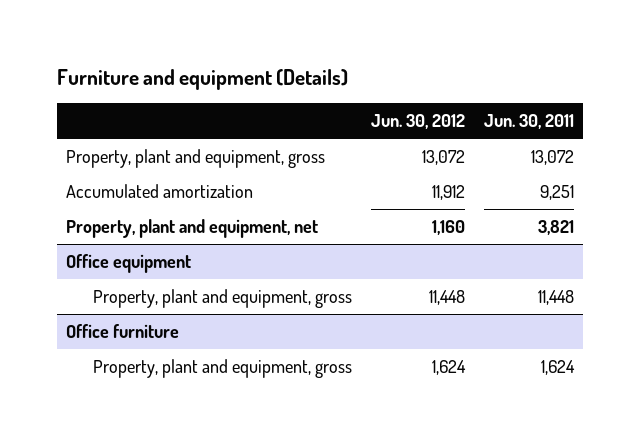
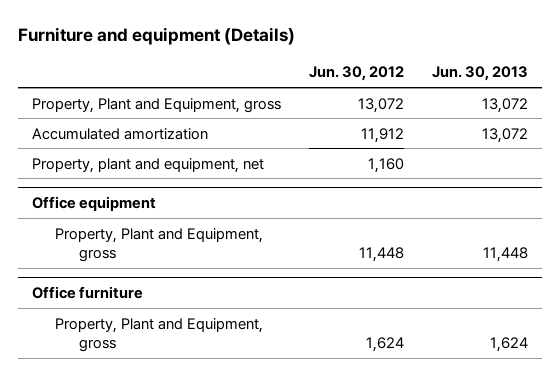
[483,114,574,130] Jun. 30, 2011 -> none
none -> [432,66,529,82] Jun. 30, 2013
[66,149,326,169] Property, plant and equipment, gross -> [31,97,281,113] Property, Plant and Equipment, gross
[92,289,352,309] Property, plant and equipment, gross -> [55,227,264,262] Property, Plant and Equipment, gross
[92,359,352,379] Property, plant and equipment, gross -> [55,317,264,352] Property, Plant and Equipment, gross

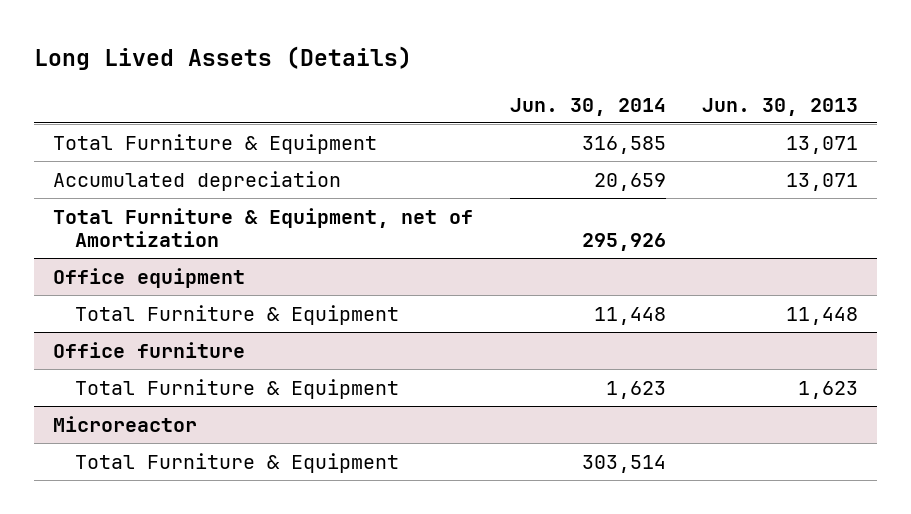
[17,27,295,46] Furniture and equipment (Details) -> [34,45,413,70] Long Lived Assets (Details)
[309,66,405,82] Jun. 30, 2012 -> none
none -> [509,97,666,116] Jun. 30, 2014
[31,97,281,113] Property, Plant and Equipment, gross -> none
none -> [52,133,377,154] Total Furniture & Equipment
[31,127,208,140] Accumulated amortization -> [52,170,341,191] Accumulated depreciation
[482,127,529,143] 13,072 -> [786,172,859,191] 13,071
[31,157,264,173] Property, plant and equipment, net -> [52,207,473,248] Total Furniture & Equipment, net of Amortization
[55,227,264,262] Property, Plant and Equipment, gross -> [74,304,399,325] Total Furniture & Equipment
[55,317,264,352] Property, Plant and Equipment, gross -> none
none -> [74,378,399,399] Total Furniture & Equipment
none -> [52,415,197,432] Microreactor
none -> [74,452,399,473] Total Furniture & Equipment

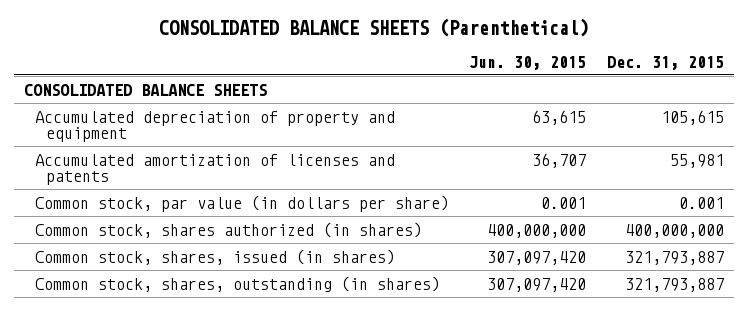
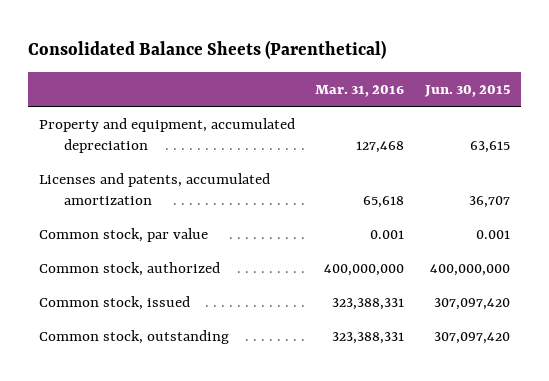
[158,17,589,37] CONSOLIDATED BALANCE SHEETS (Parenthetical) -> [28,39,387,59] Consolidated Balance Sheets (Parenthetical)
[606,55,724,70] Dec. 31, 2015 -> none
none -> [315,84,405,97] Mar. 31, 2016
[23,83,267,96] CONSOLIDATED BALANCE SHEETS -> none
[34,110,395,143] Accumulated depreciation of property and equipment -> [38,117,295,153] Property and equipment, accumulated depreciation
[34,153,395,186] Accumulated amortization of licenses and patents -> [38,172,270,205] Licenses and patents, accumulated amortization
[34,194,449,212] Common stock, par value (in dollars per share) -> [38,227,208,242] Common stock, par value
[34,221,422,238] Common stock, shares authorized (in shares) -> [38,261,220,276] Common stock, authorized
[34,248,395,265] Common stock, shares, issued (in shares) -> [38,295,190,310] Common stock, issued
[34,275,440,292] Common stock, shares, outstanding (in shares) -> [38,329,229,344] Common stock, outstanding

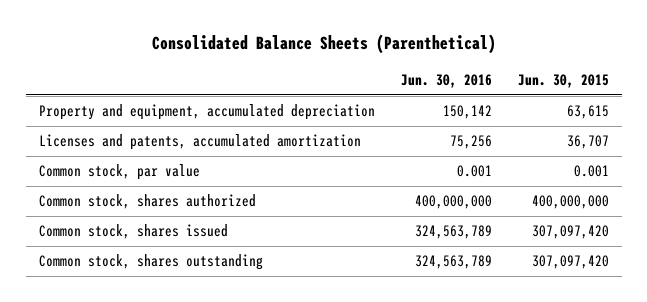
[315,84,405,97] Mar. 31, 2016 -> none
none -> [400,73,492,88] Jun. 30, 2016
[38,261,220,276] Common stock, authorized -> [38,194,256,210] Common stock, shares authorized
[38,295,190,310] Common stock, issued -> [38,224,228,240] Common stock, shares issued
[38,329,229,344] Common stock, outstanding -> [38,254,263,271] Common stock, shares outstanding

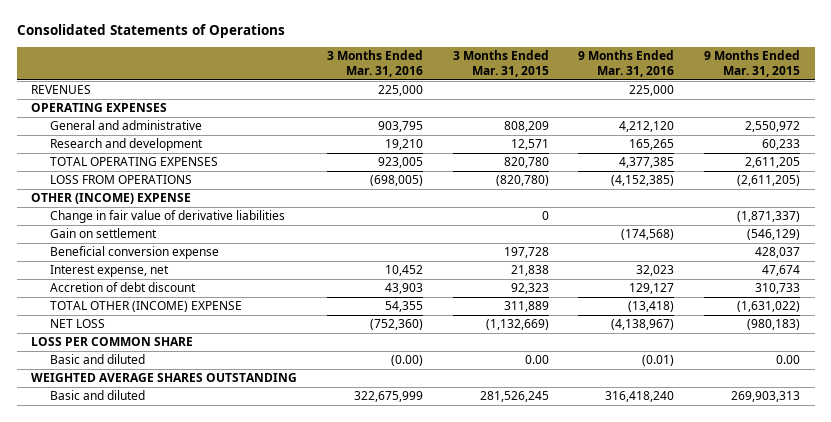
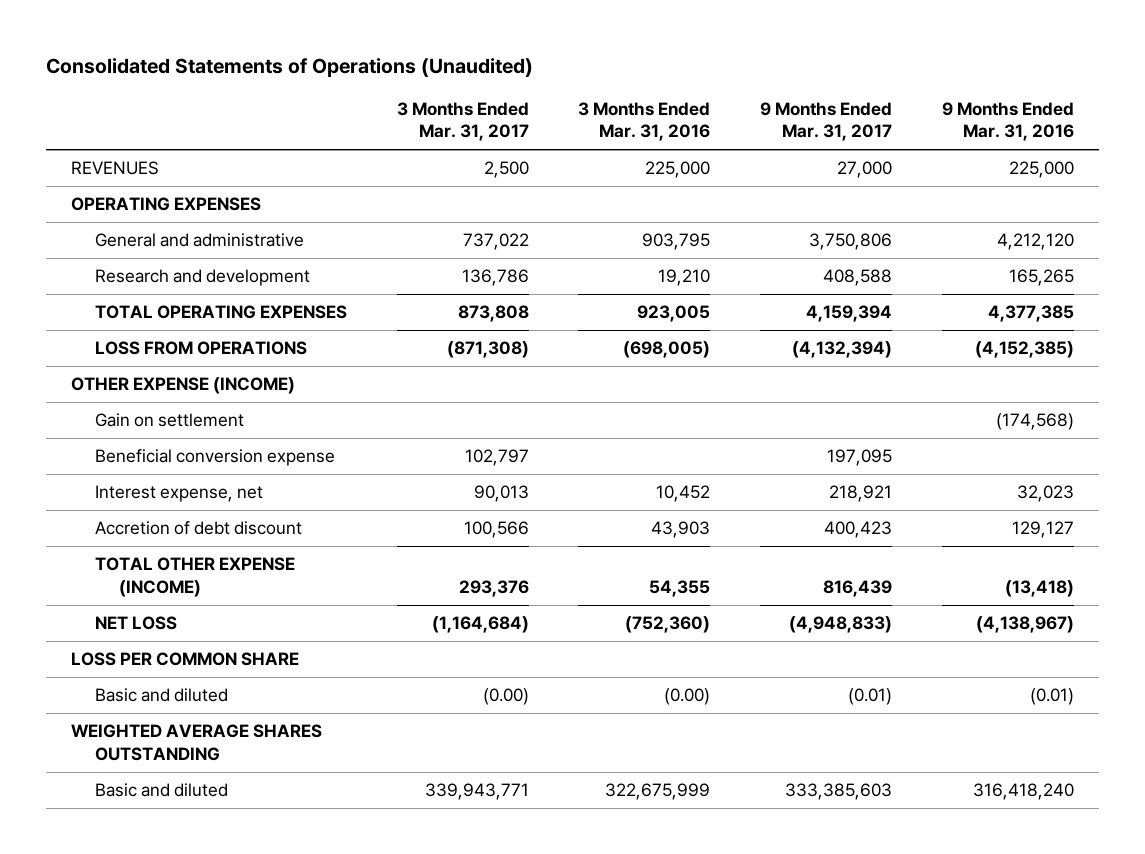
[16,24,285,39] Consolidated Statements of Operations -> [45,58,533,78] Consolidated Statements of Operations (Unaudited)
[452,50,549,77] 3 Months Ended Mar. 31, 2015 -> none
[703,50,800,77] 9 Months Ended Mar. 31, 2015 -> none
none -> [396,101,529,142] 3 Months Ended Mar. 31, 2017
none -> [760,101,893,142] 9 Months Ended Mar. 31, 2017
[50,210,286,224] Change in fair value of derivative liabilities -> none
[31,193,192,205] OTHER (INCOME) EXPENSE -> [70,377,295,395] OTHER EXPENSE (INCOME)
[50,301,243,313] TOTAL OTHER (INCOME) EXPENSE -> [94,557,295,597] TOTAL OTHER EXPENSE (INCOME)

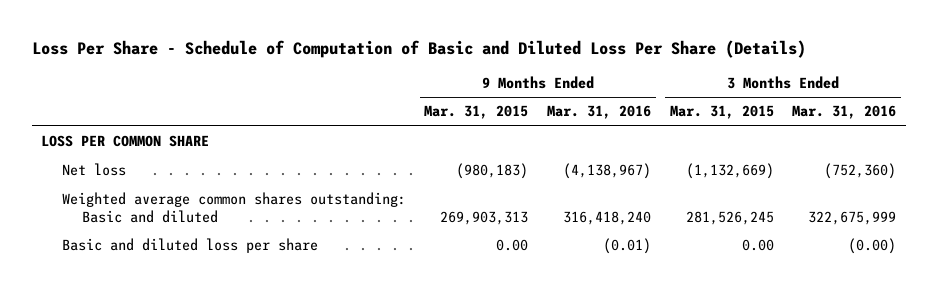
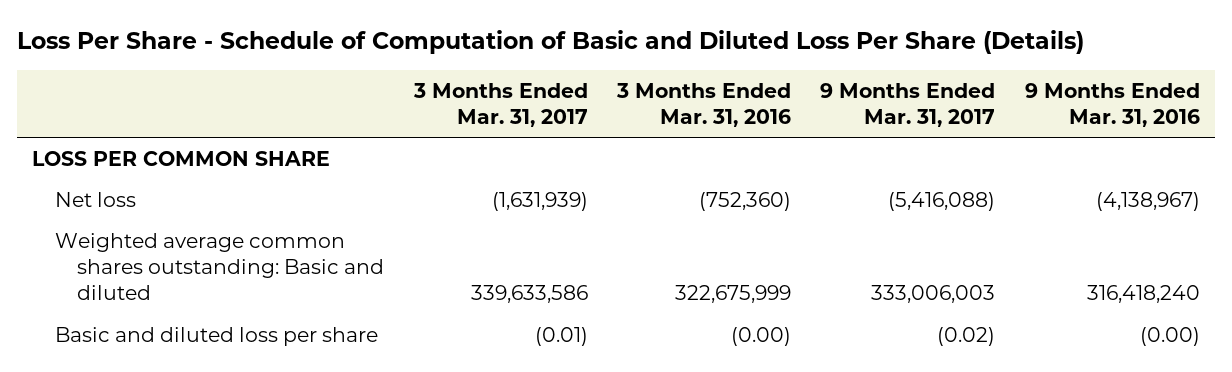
[424,105,529,120] Mar. 31, 2015 -> none
[669,105,774,120] Mar. 31, 2015 -> none
none -> [412,82,588,128] 3 Months Ended Mar. 31, 2017
none -> [820,82,996,128] 9 Months Ended Mar. 31, 2017
[602,238,651,255] (0.01) -> [1139,326,1200,346] (0.00)

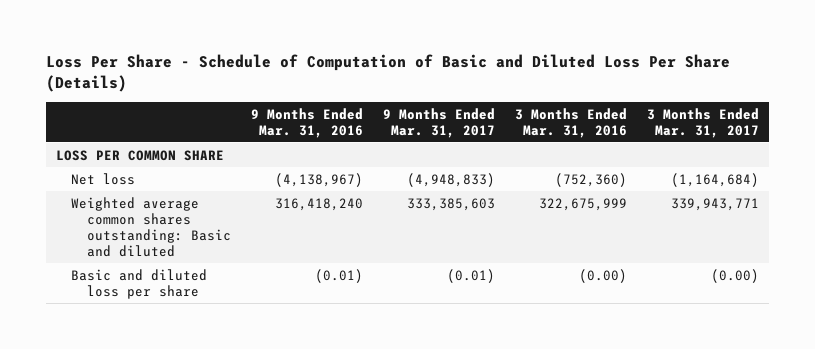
[491,191,588,211] (1,631,939) -> [671,172,760,187] (1,164,684)
[888,191,996,211] (5,416,088) -> [407,172,496,187] (4,948,833)
[470,285,588,304] 339,633,586 -> [671,197,760,211] 339,943,771
[871,285,996,304] 333,006,003 -> [407,197,496,211] 333,385,603
[534,326,588,346] (0.01) -> [711,268,760,283] (0.00)
[937,326,996,346] (0.02) -> [447,268,496,283] (0.01)
[1139,326,1200,346] (0.00) -> [314,268,363,283] (0.01)

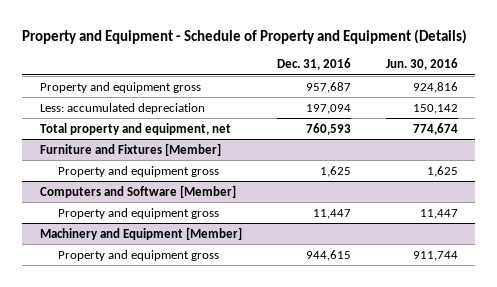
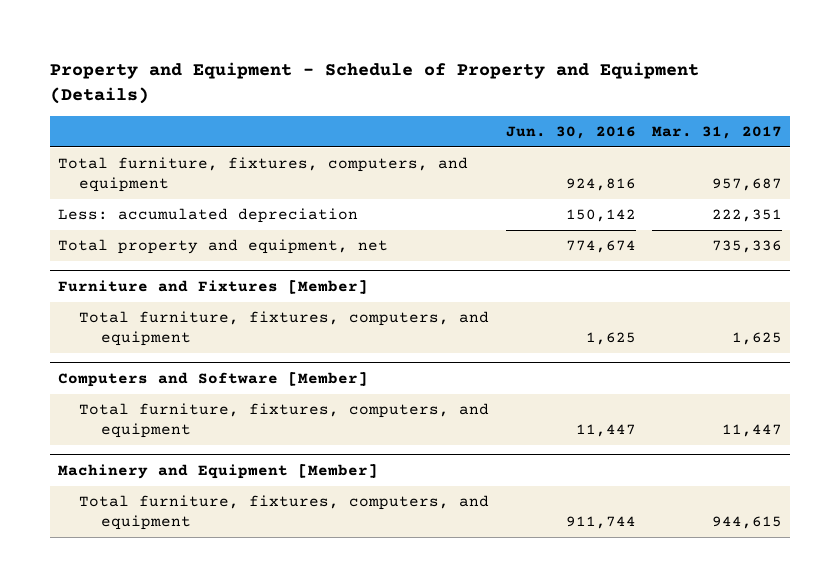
[276,58,351,71] Dec. 31, 2016 -> none
none -> [651,126,782,140] Mar. 31, 2017
[39,81,201,93] Property and equipment gross -> [58,157,469,192] Total furniture, fixtures, computers, and equipment
[58,165,220,177] Property and equipment gross -> [79,311,490,346] Total furniture, fixtures, computers, and equipment
[58,207,220,219] Property and equipment gross -> [79,403,490,438] Total furniture, fixtures, computers, and equipment
[58,249,220,261] Property and equipment gross -> [79,495,490,530] Total furniture, fixtures, computers, and equipment

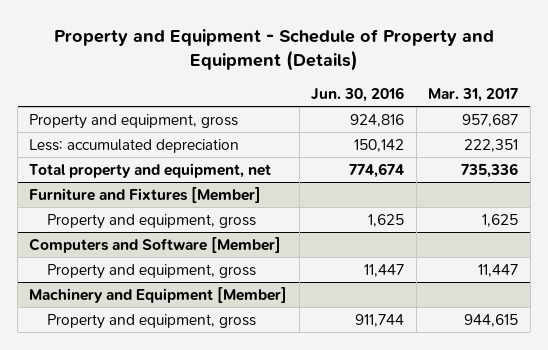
[58,157,469,192] Total furniture, fixtures, computers, and equipment -> [29,113,239,129] Property and equipment, gross
[79,311,490,346] Total furniture, fixtures, computers, and equipment -> [47,213,257,229] Property and equipment, gross
[79,403,490,438] Total furniture, fixtures, computers, and equipment -> [47,263,257,279] Property and equipment, gross
[79,495,490,530] Total furniture, fixtures, computers, and equipment -> [47,313,257,329] Property and equipment, gross

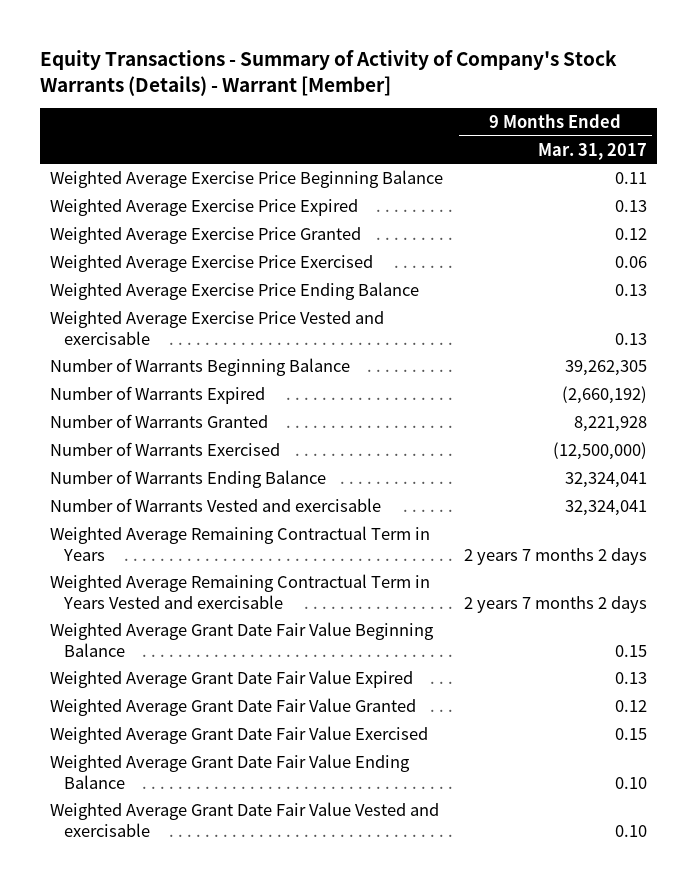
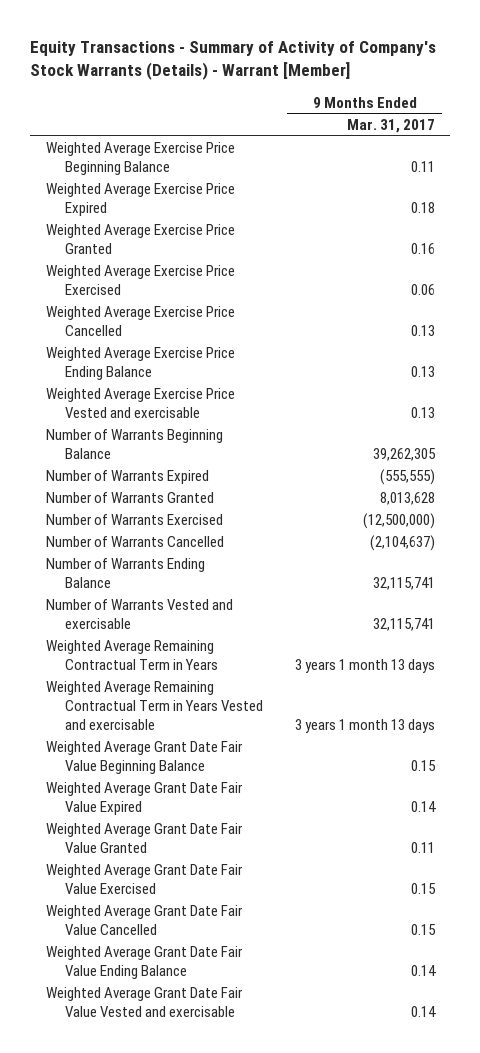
[614,199,647,212] 0.13 -> [410,202,435,214] 0.18
[614,227,647,240] 0.12 -> [410,243,435,255] 0.16
none -> [45,306,235,337] Weighted Average Exercise Price Cancelled
[561,385,647,404] (2,660,192) -> [379,469,435,486] (555,555)
[573,415,647,432] 8,221,928 -> [379,492,435,506] 8,013,628
none -> [45,536,224,548] Number of Warrants Cancelled
[564,471,647,488] 32,324,041 -> [372,577,435,591] 32,115,741
[564,499,647,516] 32,324,041 -> [372,618,435,632] 32,115,741
[463,547,647,565] 2 years 7 months 2 days -> [294,659,435,674] 3 years 1 month 13 days
[463,595,647,613] 2 years 7 months 2 days -> [294,718,435,733] 3 years 1 month 13 days
[614,671,647,684] 0.13 -> [410,801,436,813] 0.14
[614,699,647,712] 0.12 -> [410,842,435,854] 0.11
none -> [45,905,243,936] Weighted Average Grant Date Fair Value Cancelled
[614,776,647,789] 0.10 -> [410,965,436,977] 0.14
[614,824,647,837] 0.10 -> [410,1006,436,1018] 0.14

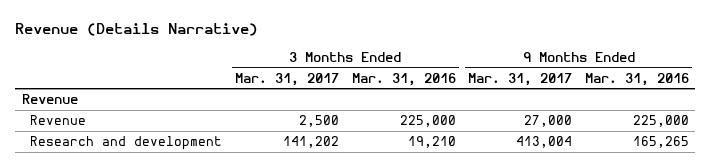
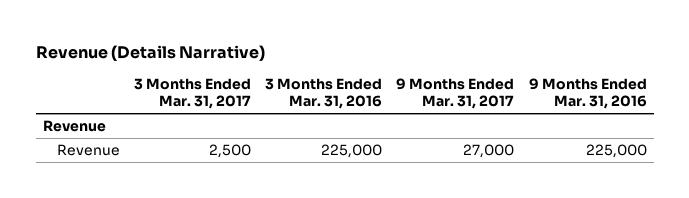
[30,136,223,151] Research and development -> none

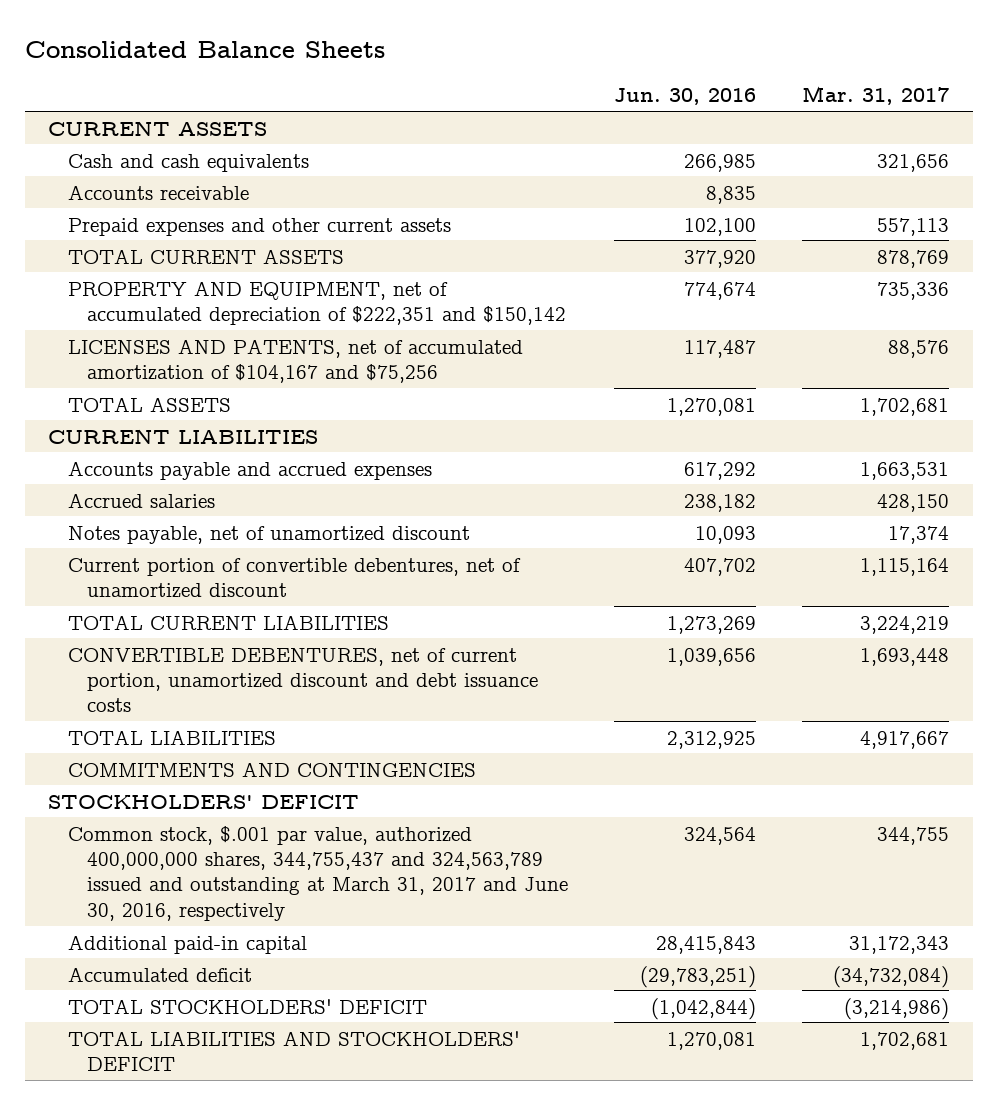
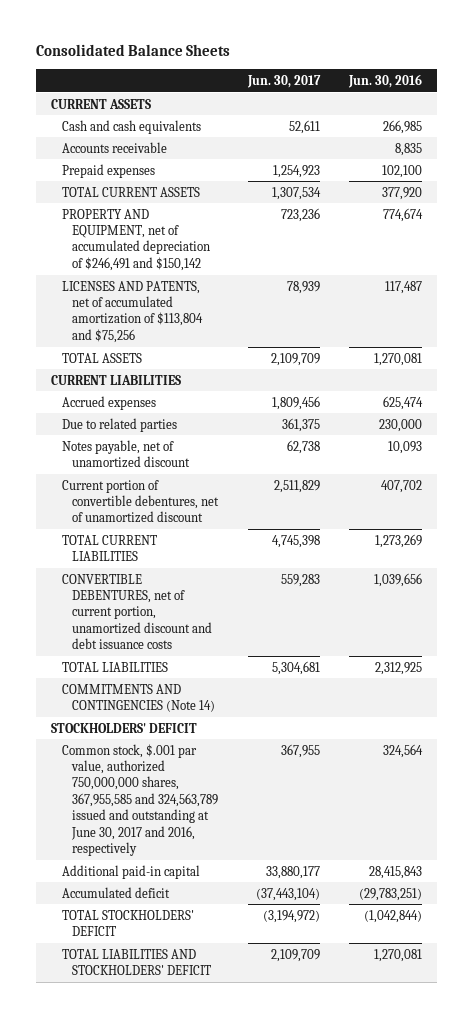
[802,86,950,106] Mar. 31, 2017 -> none
none -> [246,74,321,88] Jun. 30, 2017
[67,217,451,236] Prepaid expenses and other current assets -> [61,163,155,178] Prepaid expenses
[67,280,567,325] PROPERTY AND EQUIPMENT, net of accumulated depreciation of $222,351 and $150,142 -> [61,208,211,271] PROPERTY AND EQUIPMENT, net of accumulated depreciation of $246,491 and $150,142
[67,338,523,383] LICENSES AND PATENTS, net of accumulated amortization of $104,167 and $75,256 -> [61,280,204,343] LICENSES AND PATENTS, net of accumulated amortization of $113,804 and $75,256
[67,460,432,480] Accounts payable and accrued expenses -> none
[67,492,215,508] Accrued salaries -> none
none -> [61,395,156,410] Accrued expenses
none -> [61,417,177,432] Due to related parties
[67,761,476,777] COMMITMENTS AND CONTINGENCIES -> [61,683,216,712] COMMITMENTS AND CONTINGENCIES (Note 14)
[67,825,569,921] Common stock, $.001 par value, authorized 400,000,000 shares, 344,755,437 and 324,563,789 issued and outstanding at March 31, 2017 and June 30, 2016, respectively -> [61,743,219,857] Common stock, $.001 par value, authorized 750,000,000 shares, 367,955,585 and 324,563,789 issued and outstanding at June 30, 2017 and 2016, respectively

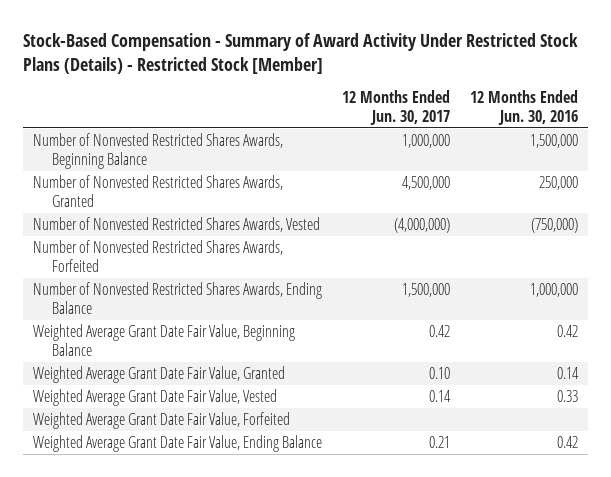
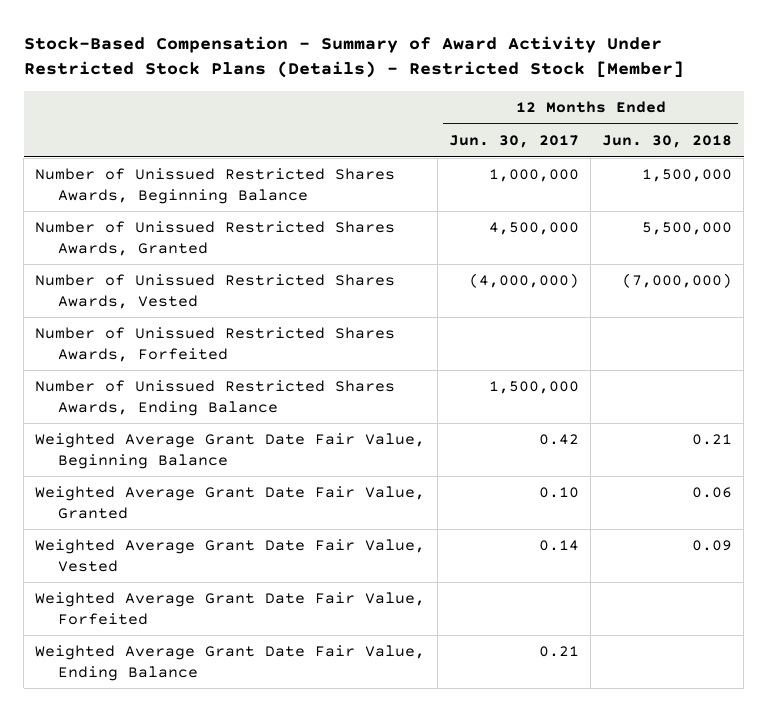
[469,90,578,125] 12 Months Ended Jun. 30, 2016 -> none
none -> [602,134,733,148] Jun. 30, 2018
[33,132,284,169] Number of Nonvested Restricted Shares Awards, Beginning Balance -> [35,168,396,204] Number of Unissued Restricted Shares Awards, Beginning Balance
[33,174,284,207] Number of Nonvested Restricted Shares Awards, Granted -> [35,221,396,256] Number of Unissued Restricted Shares Awards, Granted
[33,216,321,232] Number of Nonvested Restricted Shares Awards, Vested -> [35,274,396,309] Number of Unissued Restricted Shares Awards, Vested
[33,239,284,272] Number of Nonvested Restricted Shares Awards, Forfeited -> [35,327,396,362] Number of Unissued Restricted Shares Awards, Forfeited
[33,281,323,314] Number of Nonvested Restricted Shares Awards, Ending Balance -> [35,380,396,416] Number of Unissued Restricted Shares Awards, Ending Balance

